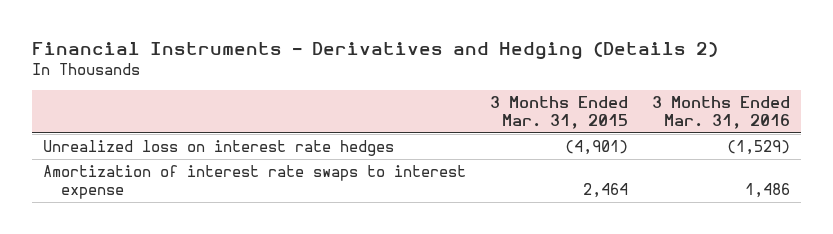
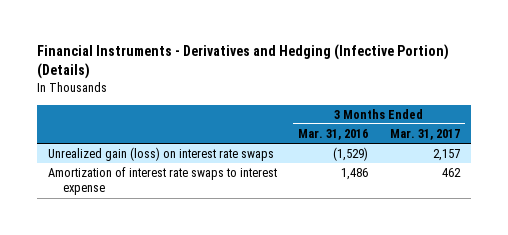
[31,41,718,60] Financial Instruments - Derivatives and Hedging (Details 2) -> [37,44,450,80] Financial Instruments - Derivatives and Hedging (Infective Portion) (Details)
[489,95,628,130] 3 Months Ended Mar. 31, 2015 -> none
none -> [389,128,460,140] Mar. 31, 2017
[43,139,395,156] Unrealized loss on interest rate hedges -> [47,147,274,162] Unrealized gain (loss) on interest rate swaps

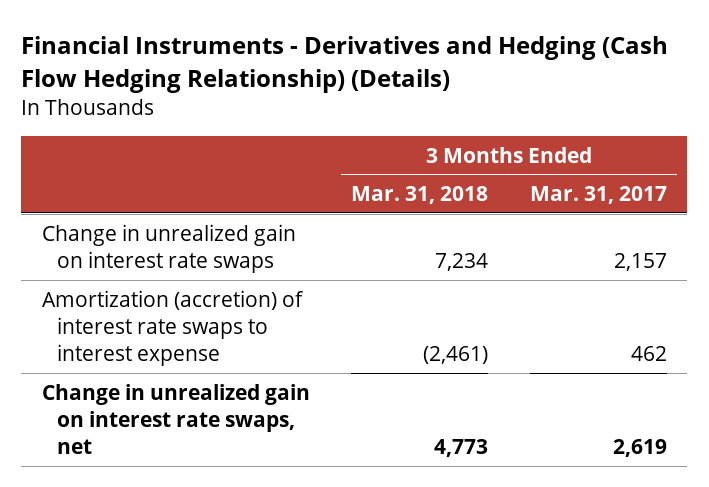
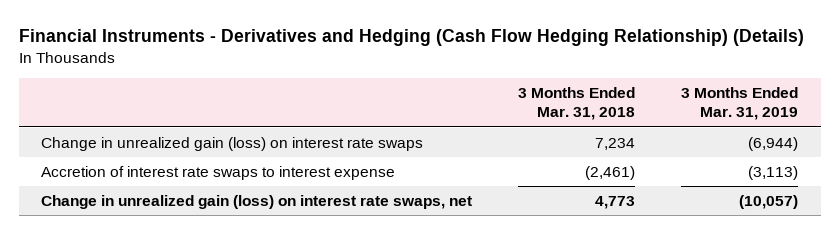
[529,185,667,204] Mar. 31, 2017 -> none
none -> [681,86,799,121] 3 Months Ended Mar. 31, 2019
[41,223,296,273] Change in unrealized gain on interest rate swaps -> [41,136,424,151] Change in unrealized gain (loss) on interest rate swaps
[41,289,304,366] Amortization (accretion) of interest rate swaps to interest expense -> [41,165,396,180] Accretion of interest rate swaps to interest expense
[41,383,310,454] Change in unrealized gain on interest rate swaps, net -> [41,194,473,209] Change in unrealized gain (loss) on interest rate swaps, net

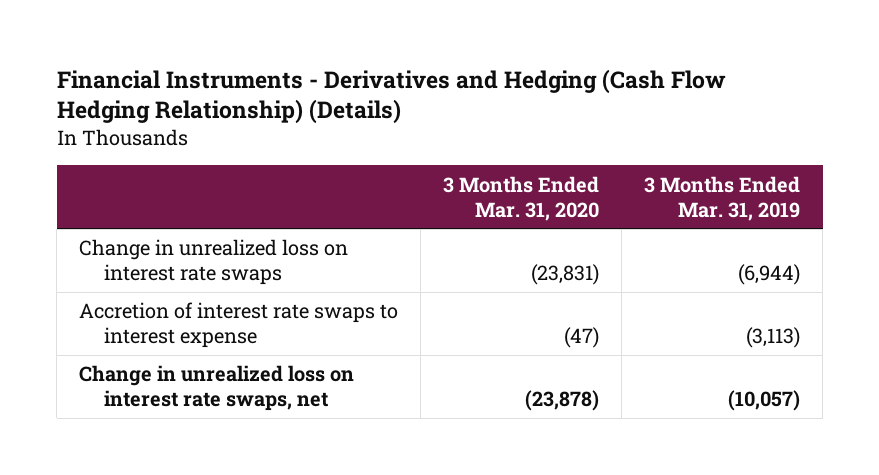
[518,86,636,121] 3 Months Ended Mar. 31, 2018 -> none
none -> [443,175,600,221] 3 Months Ended Mar. 31, 2020
[41,136,424,151] Change in unrealized gain (loss) on interest rate swaps -> [79,239,349,286] Change in unrealized loss on interest rate swaps
[41,194,473,209] Change in unrealized gain (loss) on interest rate swaps, net -> [79,365,355,412] Change in unrealized loss on interest rate swaps, net

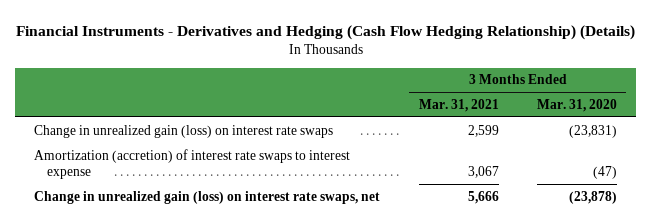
[644,175,801,221] 3 Months Ended Mar. 31, 2019 -> none
none -> [418,98,499,112] Mar. 31, 2021
[79,239,349,286] Change in unrealized loss on interest rate swaps -> [34,124,334,138] Change in unrealized gain (loss) on interest rate swaps
[79,302,399,349] Accretion of interest rate swaps to interest expense -> [34,148,351,179] Amortization (accretion) of interest rate swaps to interest expense
[79,365,355,412] Change in unrealized loss on interest rate swaps, net -> [34,190,381,204] Change in unrealized gain (loss) on interest rate swaps, net

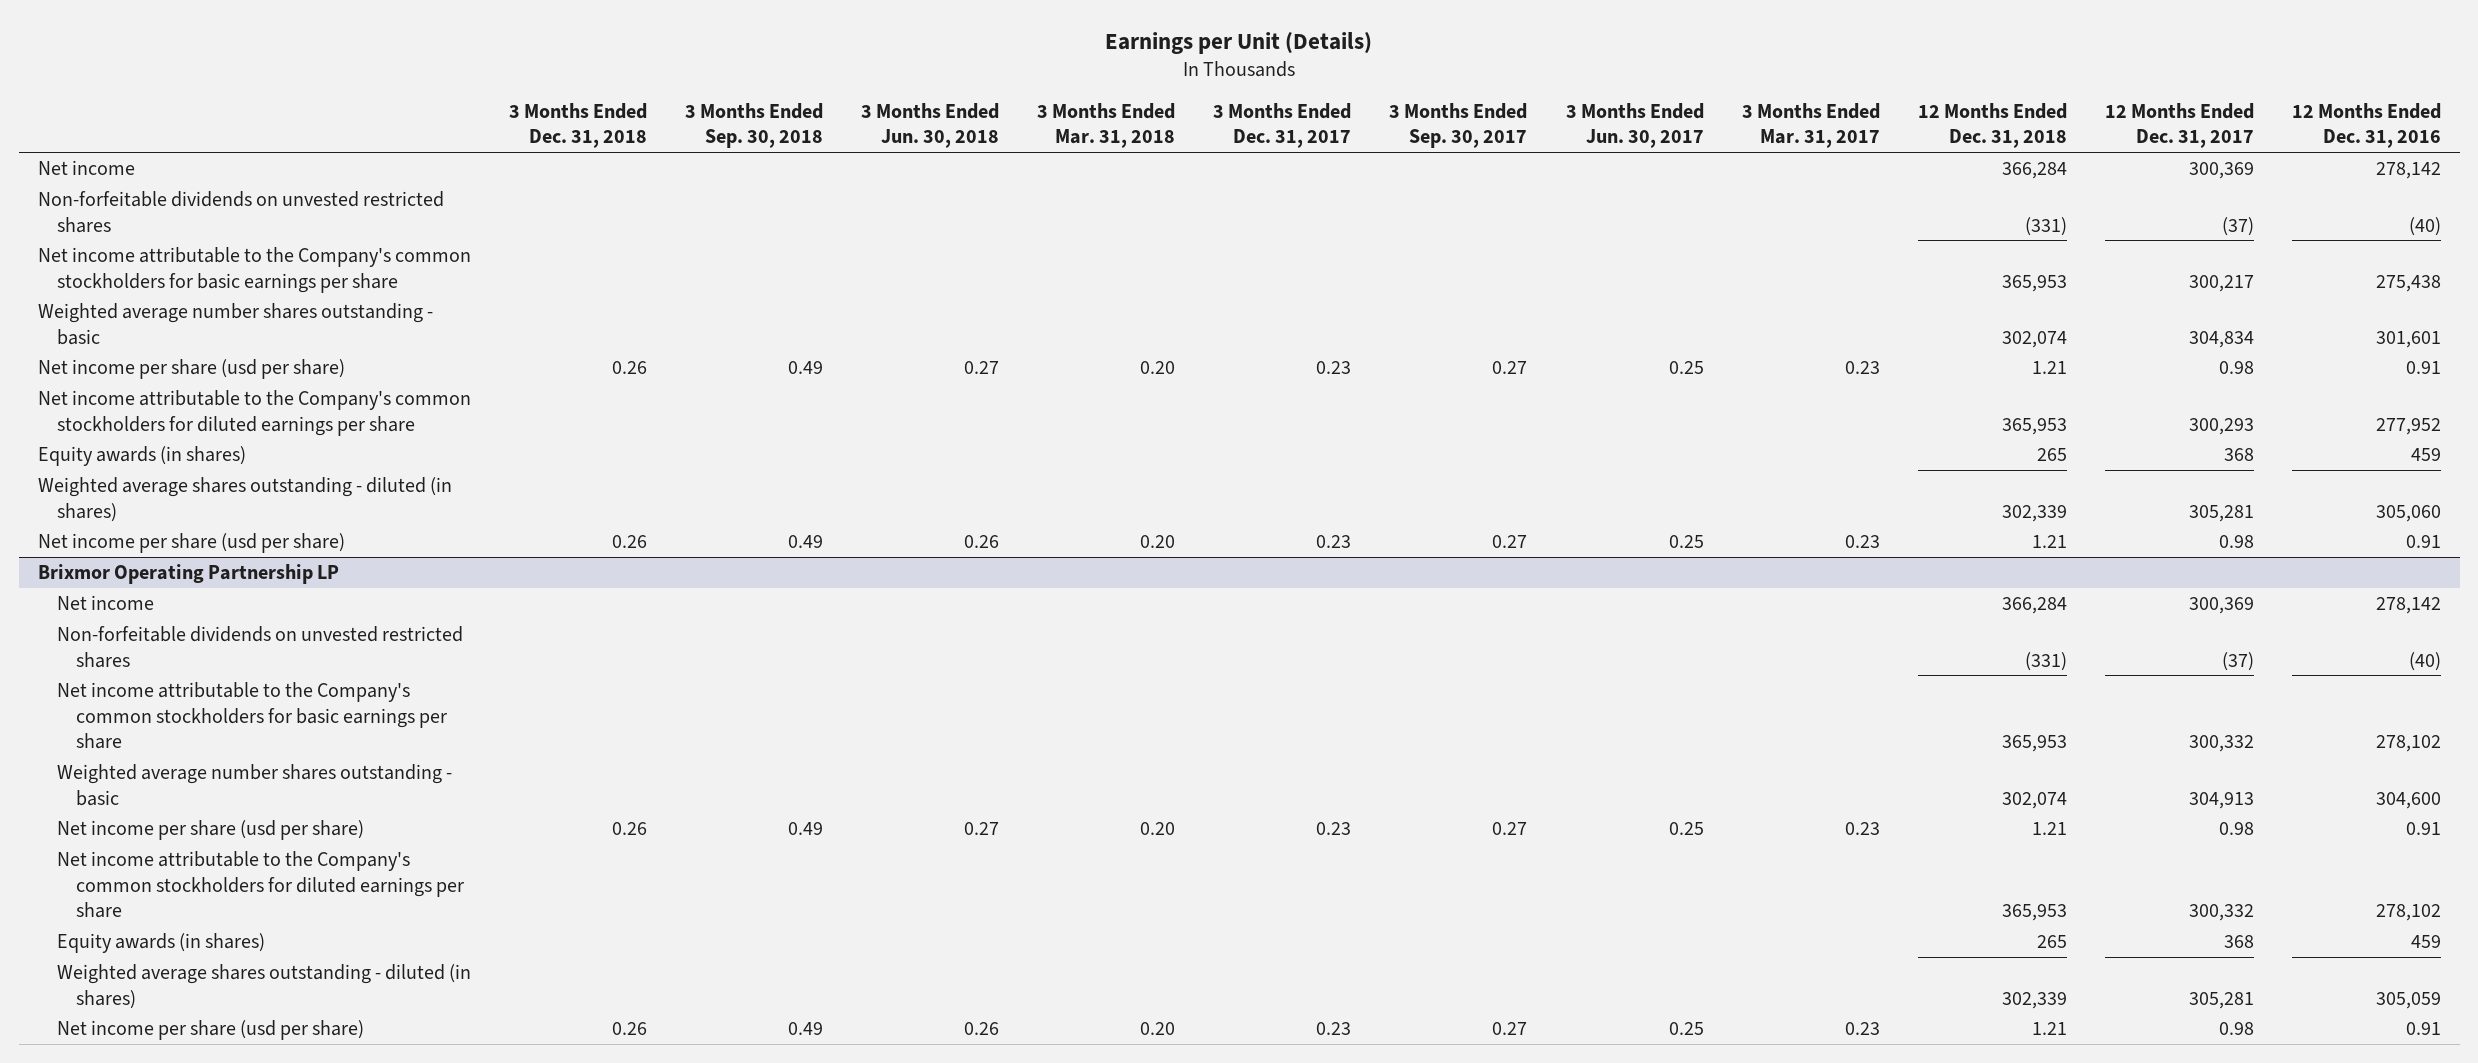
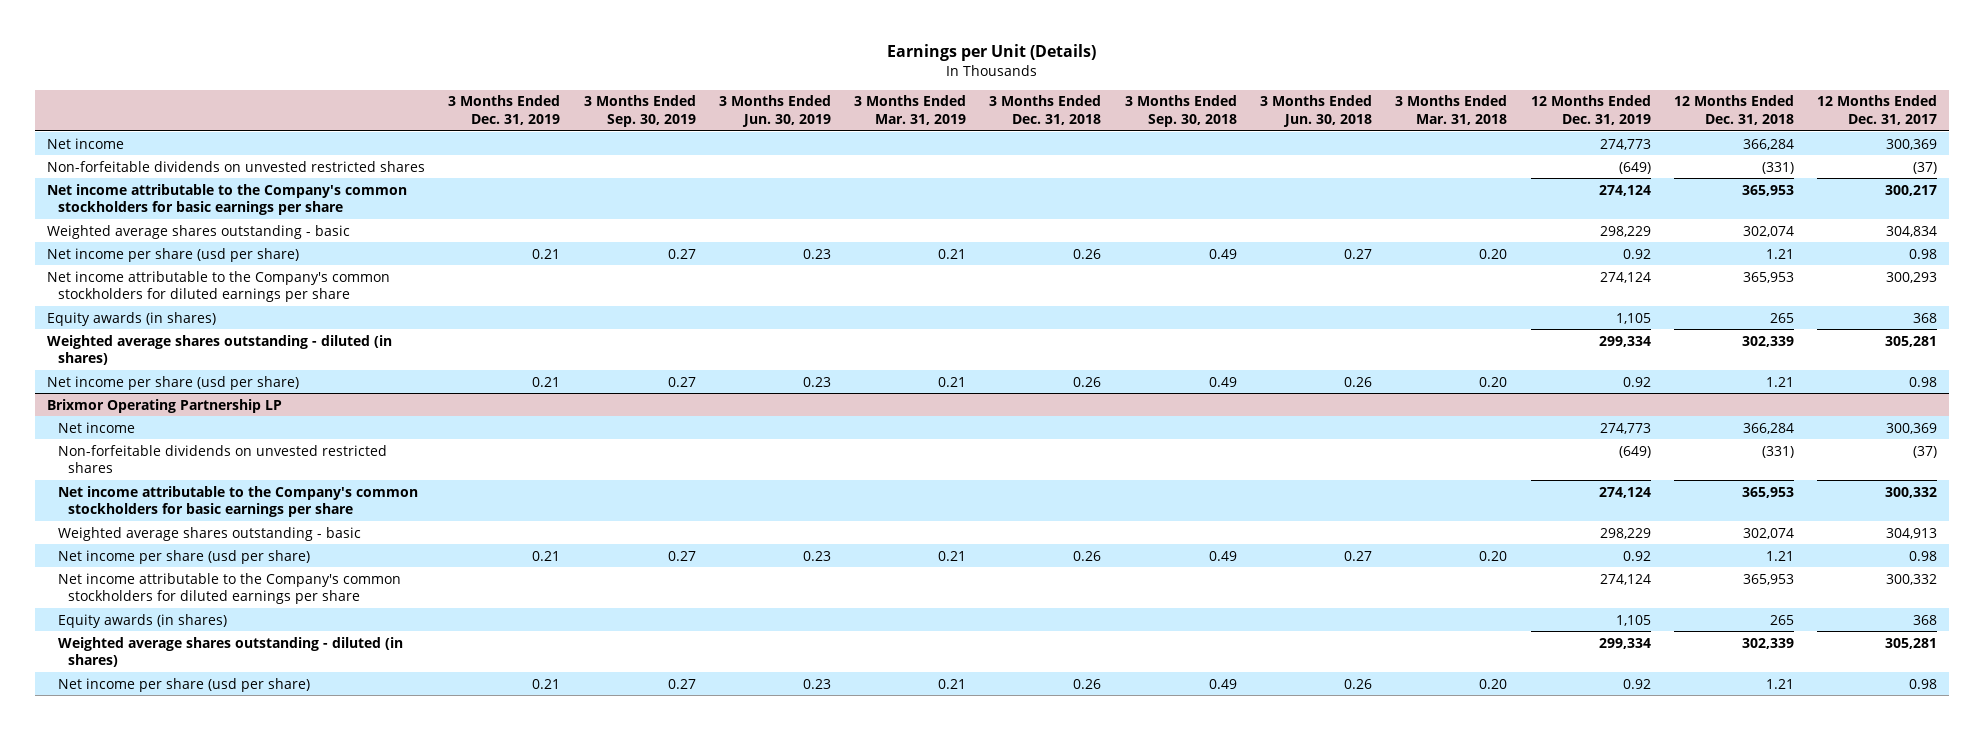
[1213,102,1352,149] 3 Months Ended Dec. 31, 2017 -> none
[1389,102,1528,149] 3 Months Ended Sep. 30, 2017 -> none
[1565,102,1704,149] 3 Months Ended Jun. 30, 2017 -> none
[1741,102,1880,149] 3 Months Ended Mar. 31, 2017 -> none
[2291,102,2441,149] 12 Months Ended Dec. 31, 2016 -> none
none -> [448,95,561,125] 3 Months Ended Dec. 31, 2019
none -> [583,95,696,127] 3 Months Ended Sep. 30, 2019
none -> [718,95,831,127] 3 Months Ended Jun. 30, 2019
none -> [854,95,967,125] 3 Months Ended Mar. 31, 2019
none -> [1530,95,1651,125] 12 Months Ended Dec. 31, 2019
[37,302,433,345] Weighted average number shares outstanding - basic -> [47,224,351,239] Weighted average shares outstanding - basic
[56,763,452,806] Weighted average number shares outstanding - basic -> [57,526,361,541] Weighted average shares outstanding - basic

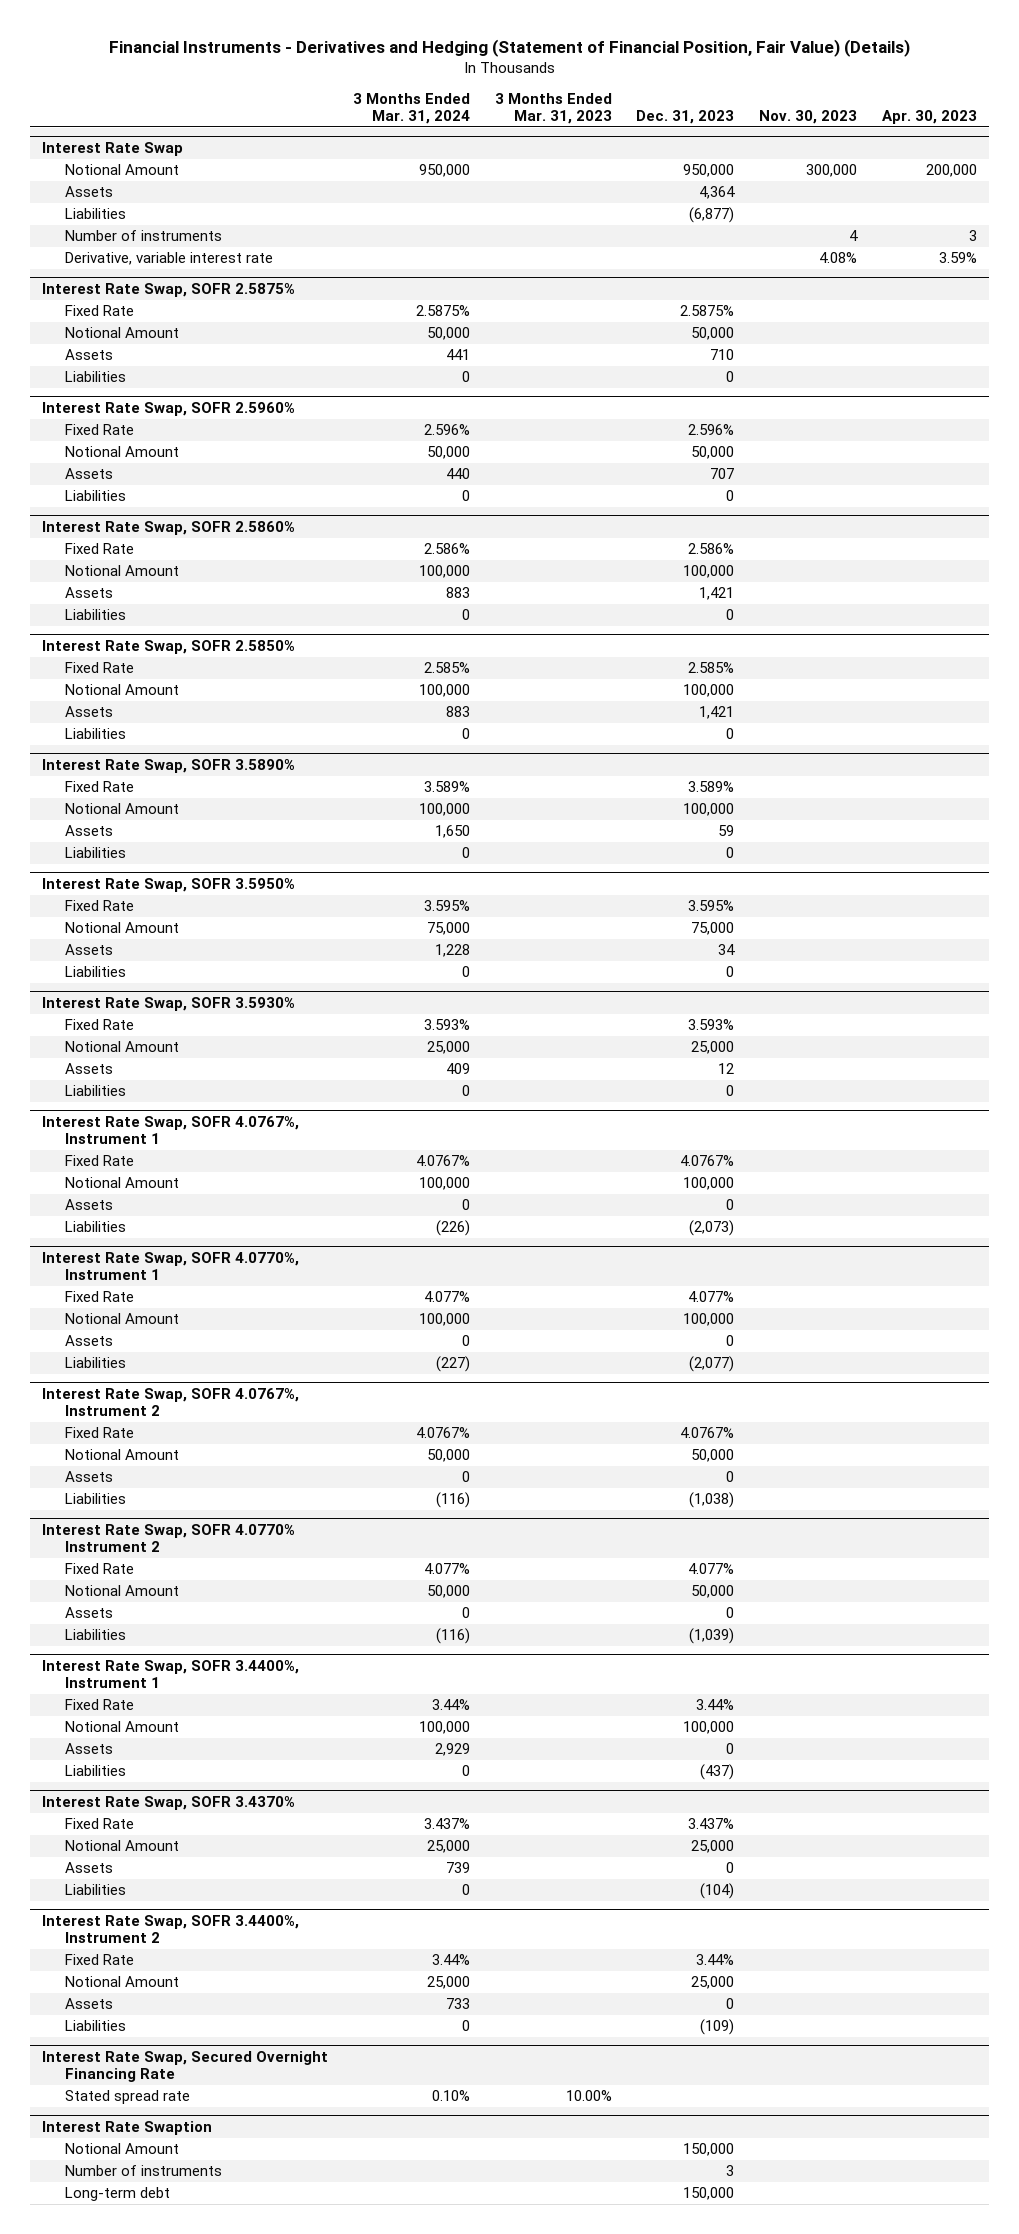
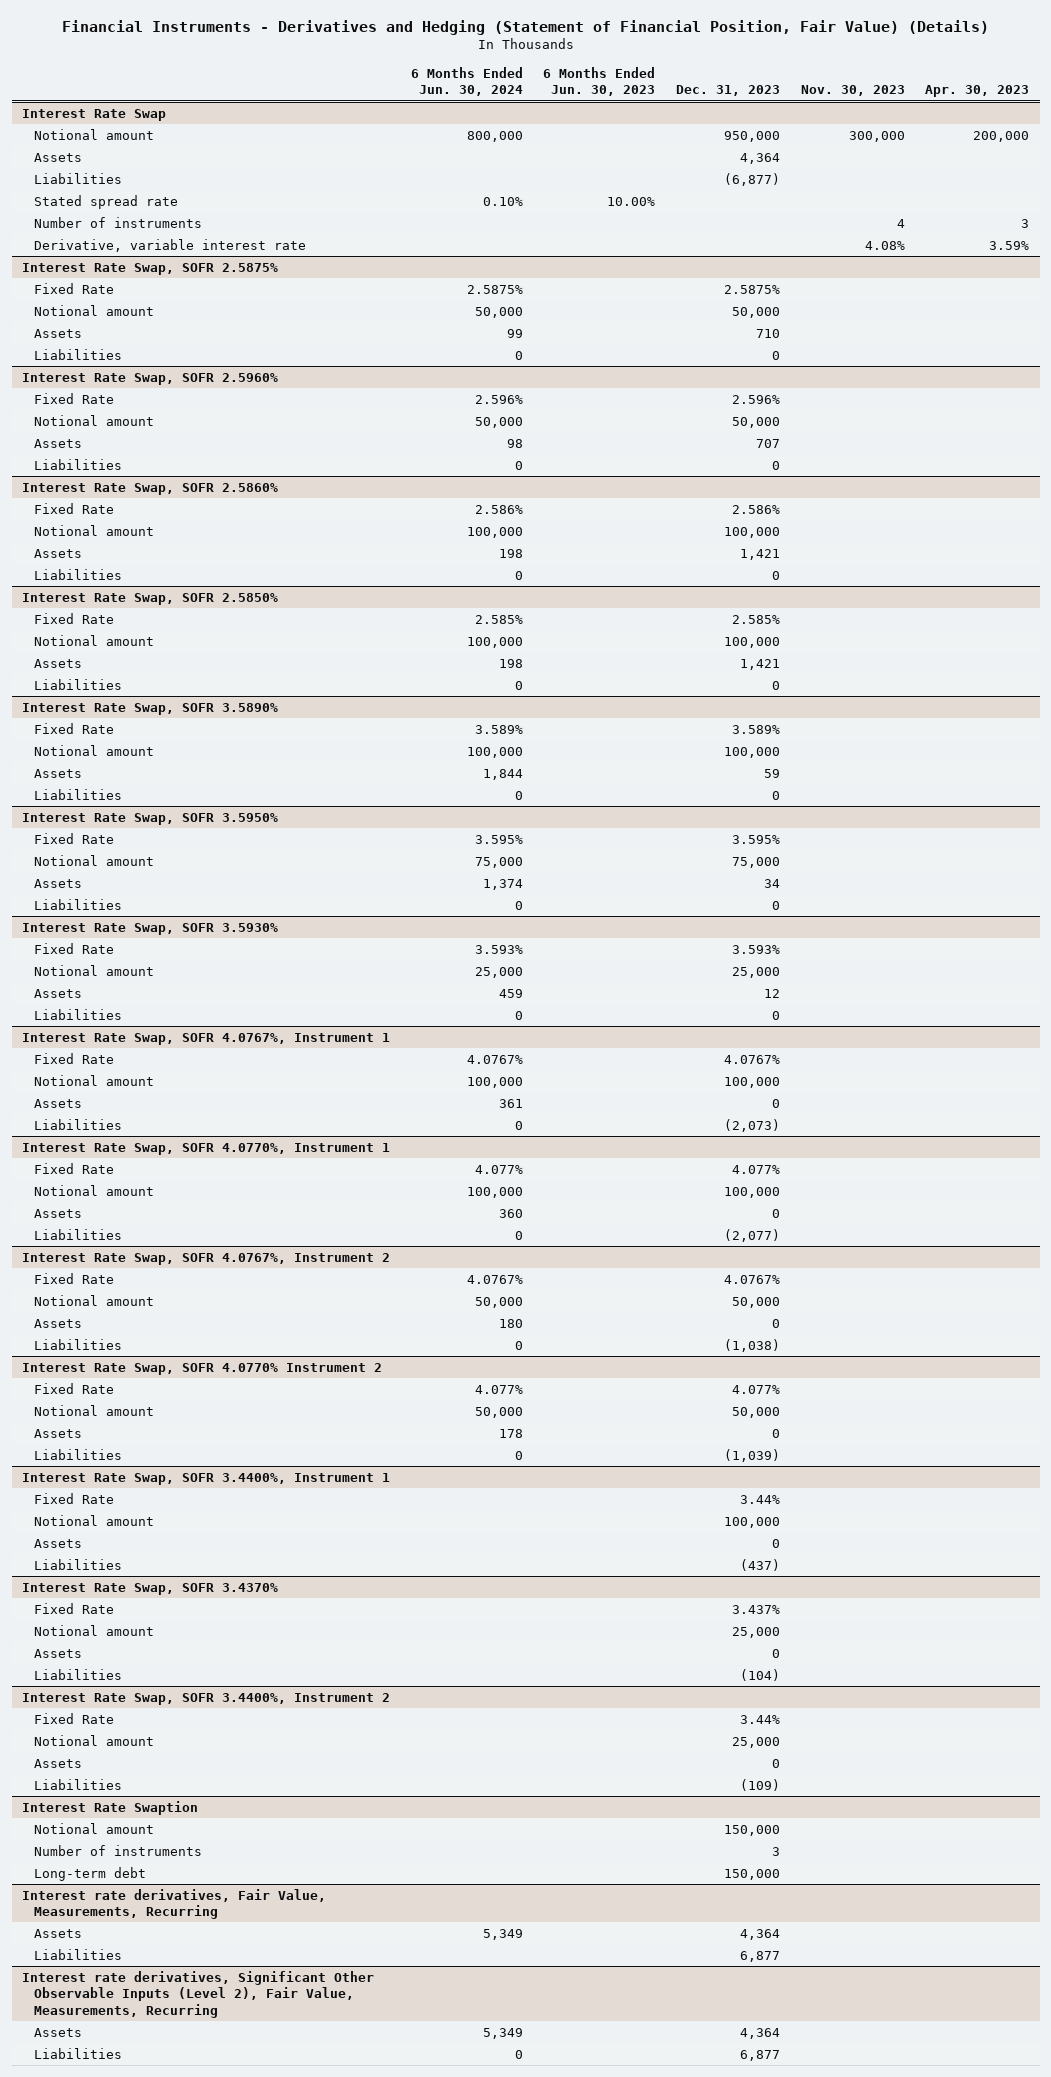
[352,92,470,124] 3 Months Ended Mar. 31, 2024 -> none
[494,92,612,124] 3 Months Ended Mar. 31, 2023 -> none
none -> [410,66,523,97] 6 Months Ended Jun. 30, 2024
none -> [543,66,656,97] 6 Months Ended Jun. 30, 2023
[64,164,179,176] Notional Amount -> [34,128,155,140] Notional amount
none -> [34,194,179,209] Stated spread rate
[64,327,179,339] Notional Amount -> [34,304,155,316] Notional amount
[64,446,179,458] Notional Amount -> [34,414,155,426] Notional amount
[64,565,179,577] Notional Amount -> [34,524,155,536] Notional amount
[64,684,179,696] Notional Amount -> [34,634,155,646] Notional amount
[64,803,179,815] Notional Amount -> [34,744,155,756] Notional amount
[64,922,179,934] Notional Amount -> [34,854,155,866] Notional amount
[64,1041,179,1053] Notional Amount -> [34,964,155,976] Notional amount
[64,1177,179,1189] Notional Amount -> [34,1074,155,1086] Notional amount
[64,1313,179,1325] Notional Amount -> [34,1184,155,1196] Notional amount
[64,1449,179,1461] Notional Amount -> [34,1294,155,1306] Notional amount
[64,1585,179,1597] Notional Amount -> [34,1404,155,1416] Notional amount
[64,1721,179,1733] Notional Amount -> [34,1514,155,1526] Notional amount
[64,1840,179,1852] Notional Amount -> [34,1624,155,1636] Notional amount
[64,1976,179,1988] Notional Amount -> [34,1734,155,1746] Notional amount
[42,2050,329,2083] Interest Rate Swap, Secured Overnight Financing Rate -> none
[64,2090,190,2105] Stated spread rate -> none
[64,2143,179,2155] Notional Amount -> [34,1822,155,1834] Notional amount
none -> [22,1888,327,1920] Interest rate derivatives, Fair Value, Measurements, Recurring
none -> [34,1928,83,1938] Assets
none -> [34,1948,123,1960] Liabilities
none -> [22,1970,375,2018] Interest rate derivatives, Significant Other Observable Inputs (Level 2), Fair Value, Measurements, Recurring
none -> [34,2027,83,2037] Assets
none -> [34,2047,123,2059] Liabilities

